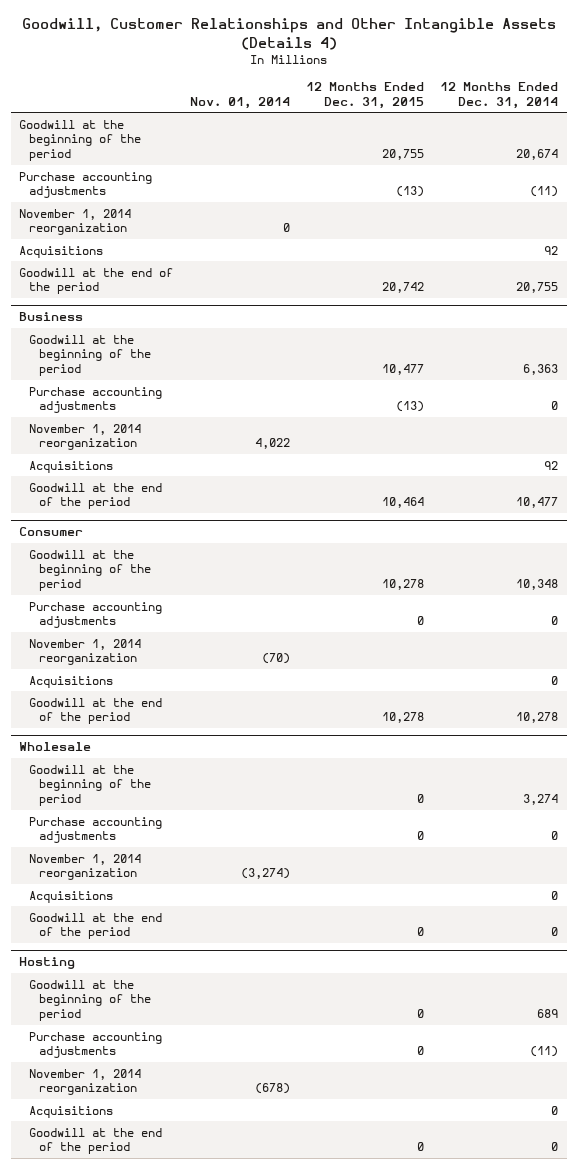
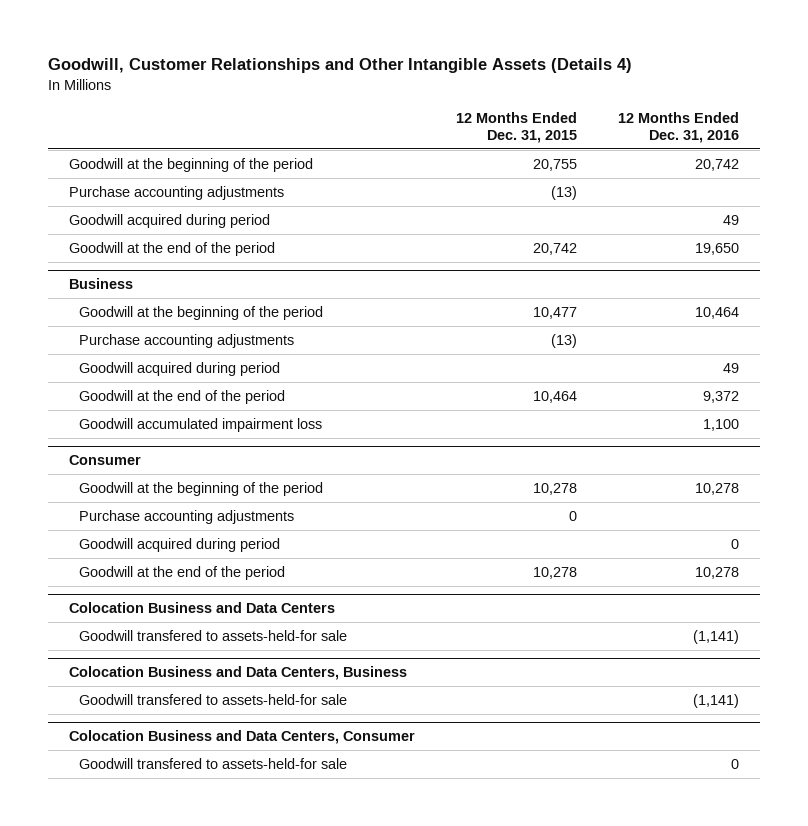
[189,96,290,109] Nov. 01, 2014 -> none
[440,81,559,109] 12 Months Ended Dec. 31, 2014 -> none
none -> [618,111,740,143] 12 Months Ended Dec. 31, 2016
[19,208,132,236] November 1, 2014 reorganization -> none
[19,245,104,258] Acquisitions -> [68,213,270,228] Goodwill acquired during period
[29,423,142,451] November 1, 2014 reorganization -> none
[29,460,114,473] Acquisitions -> [79,361,281,376] Goodwill acquired during period
none -> [79,417,323,432] Goodwill accumulated impairment loss
[29,638,142,666] November 1, 2014 reorganization -> none
[29,675,114,688] Acquisitions -> [79,537,281,552] Goodwill acquired during period
[19,741,92,751] Wholesale -> none
[29,764,151,807] Goodwill at the beginning of the period -> none
[29,816,163,844] Purchase accounting adjustments -> none
[29,853,142,881] November 1, 2014 reorganization -> none
[29,890,114,903] Acquisitions -> none
[29,912,163,940] Goodwill at the end of the period -> none
[19,956,76,969] Hosting -> none
[29,979,151,1022] Goodwill at the beginning of the period -> none
[29,1031,163,1059] Purchase accounting adjustments -> none
[29,1068,142,1096] November 1, 2014 reorganization -> none
[29,1105,114,1118] Acquisitions -> none
[29,1127,163,1155] Goodwill at the end of the period -> none
none -> [68,602,335,614] Colocation Business and Data Centers
none -> [79,629,348,641] Goodwill transfered to assets-held-for sale
none -> [68,666,407,681] Colocation Business and Data Centers, Business
none -> [79,693,348,705] Goodwill transfered to assets-held-for sale
none -> [68,730,415,745] Colocation Business and Data Centers, Consumer
none -> [79,757,348,769] Goodwill transfered to assets-held-for sale

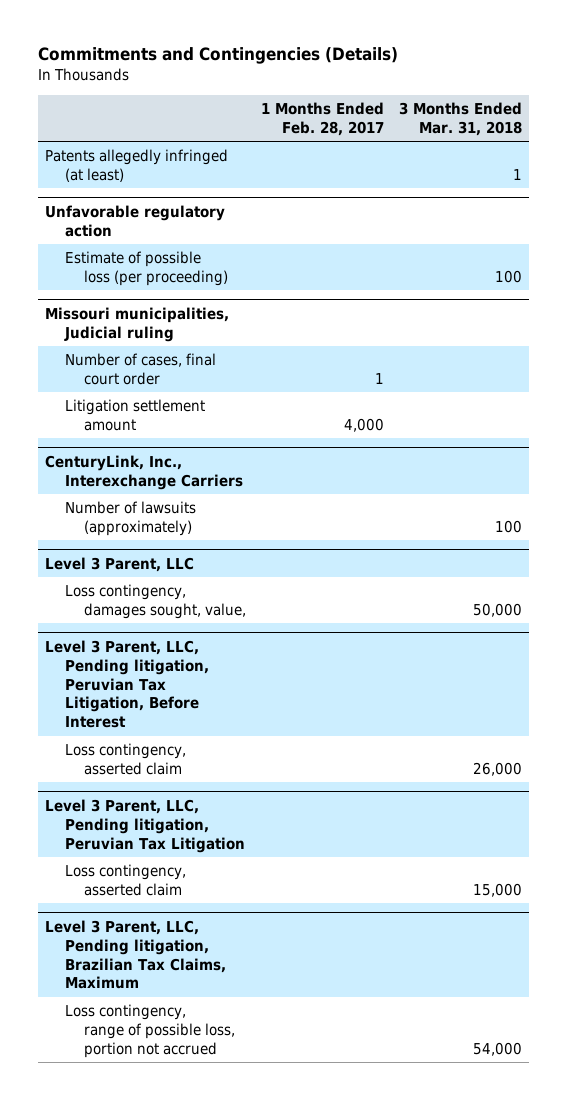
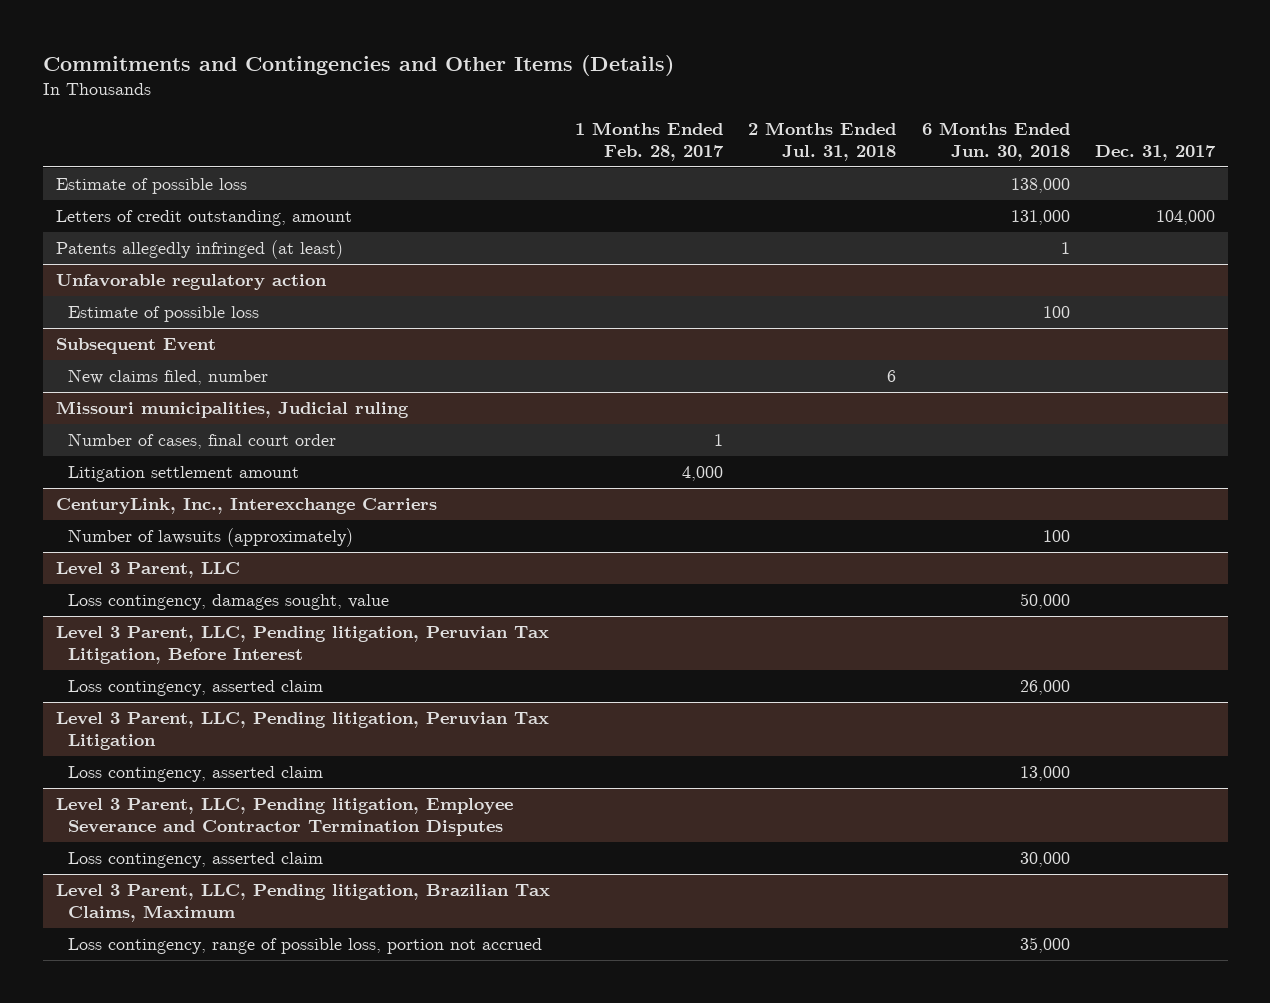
[37,47,398,65] Commitments and Contingencies (Details) -> [42,54,674,76] Commitments and Contingencies and Other Items (Details)
[398,101,522,136] 3 Months Ended Mar. 31, 2018 -> none
none -> [748,121,897,161] 2 Months Ended Jul. 31, 2018
none -> [921,121,1070,161] 6 Months Ended Jun. 30, 2018
none -> [1094,144,1216,161] Dec. 31, 2017
none -> [55,178,247,195] Estimate of possible loss
none -> [55,210,352,227] Letters of credit outstanding, amount
[64,251,229,287] Estimate of possible loss (per proceeding) -> [68,306,260,323] Estimate of possible loss
none -> [55,338,216,355] Subsequent Event
none -> [68,369,269,386] New claims filed, number
[64,584,247,620] Loss contingency, damages sought, value, -> [68,594,390,611] Loss contingency, damages sought, value
none -> [55,798,513,837] Level 3 Parent, LLC, Pending litigation, Employee Severance and Contractor Termination Disputes
none -> [68,852,324,869] Loss contingency, asserted claim

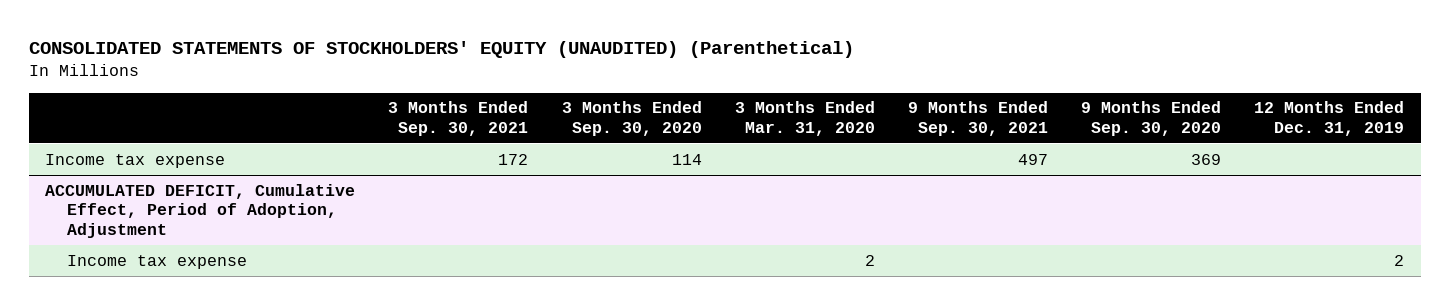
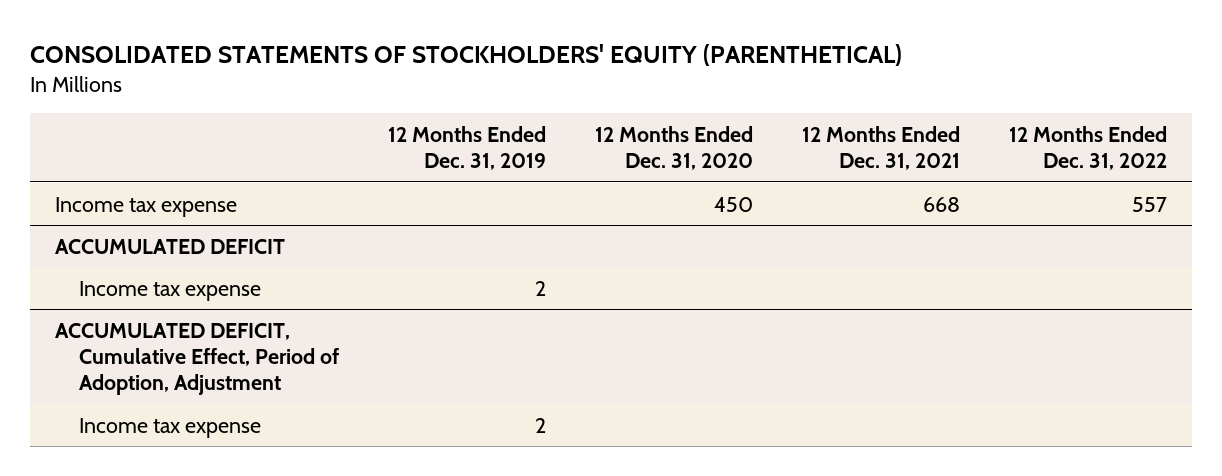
[28,41,854,59] CONSOLIDATED STATEMENTS OF STOCKHOLDERS' EQUITY (UNAUDITED) (Parenthetical) -> [30,44,903,67] CONSOLIDATED STATEMENTS OF STOCKHOLDERS' EQUITY (PARENTHETICAL)
[388,101,529,136] 3 Months Ended Sep. 30, 2021 -> none
[561,101,702,136] 3 Months Ended Sep. 30, 2020 -> none
[734,101,875,136] 3 Months Ended Mar. 31, 2020 -> none
[907,101,1048,136] 9 Months Ended Sep. 30, 2021 -> none
[1081,101,1222,136] 9 Months Ended Sep. 30, 2020 -> none
none -> [595,125,754,170] 12 Months Ended Dec. 31, 2020
none -> [802,125,961,170] 12 Months Ended Dec. 31, 2021
none -> [1009,125,1168,170] 12 Months Ended Dec. 31, 2022
none -> [54,238,285,254] ACCUMULATED DEFICIT
none -> [78,280,261,301] Income tax expense

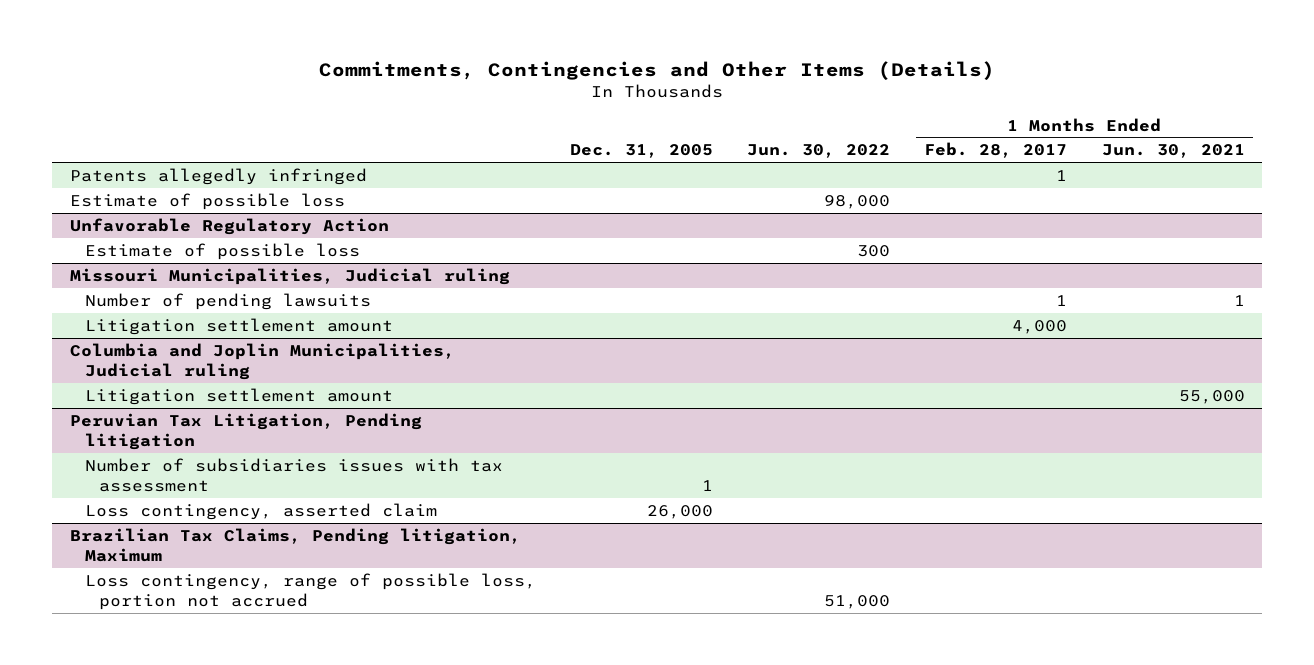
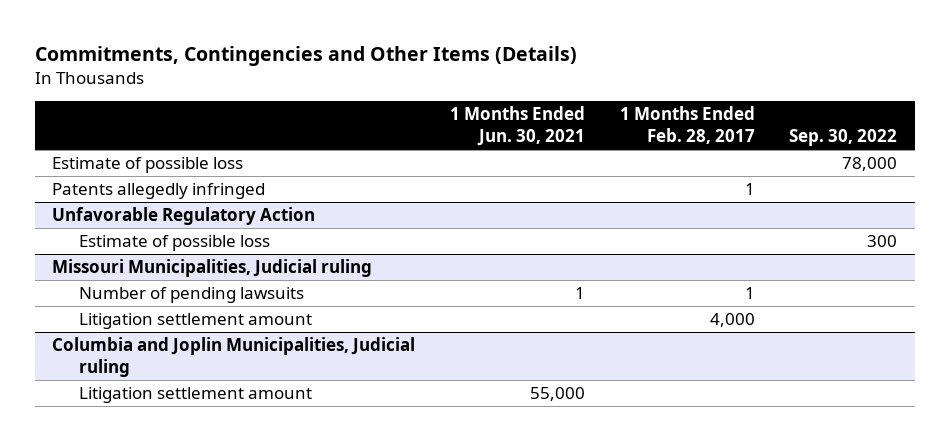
[569,144,713,159] Dec. 31, 2005 -> none
[747,144,891,159] Jun. 30, 2022 -> none
none -> [789,129,898,147] Sep. 30, 2022
[69,167,367,185] Patents allegedly infringed -> [51,183,265,200] Patents allegedly infringed
[69,412,422,450] Peruvian Tax Litigation, Pending litigation -> none
[84,457,503,492] Number of subsidiaries issues with tax assessment -> none
[84,502,437,520] Loss contingency, asserted claim -> none
[69,527,521,562] Brazilian Tax Claims, Pending litigation, Maximum -> none
[84,572,536,610] Loss contingency, range of possible loss, portion not accrued -> none

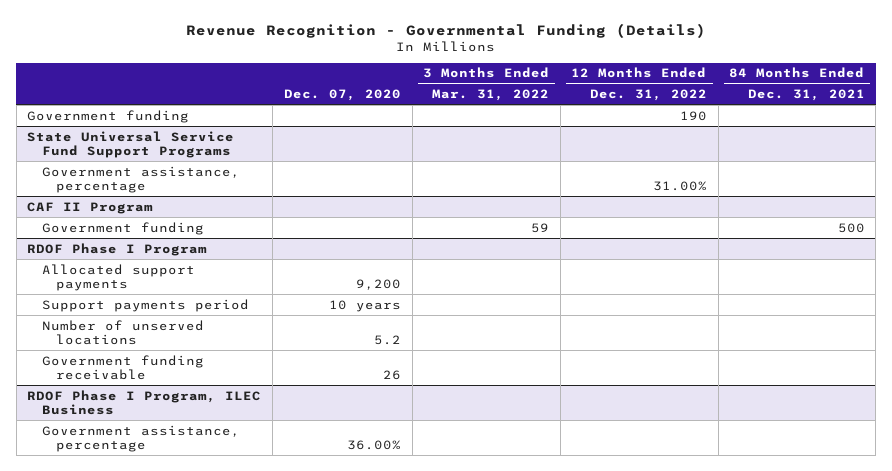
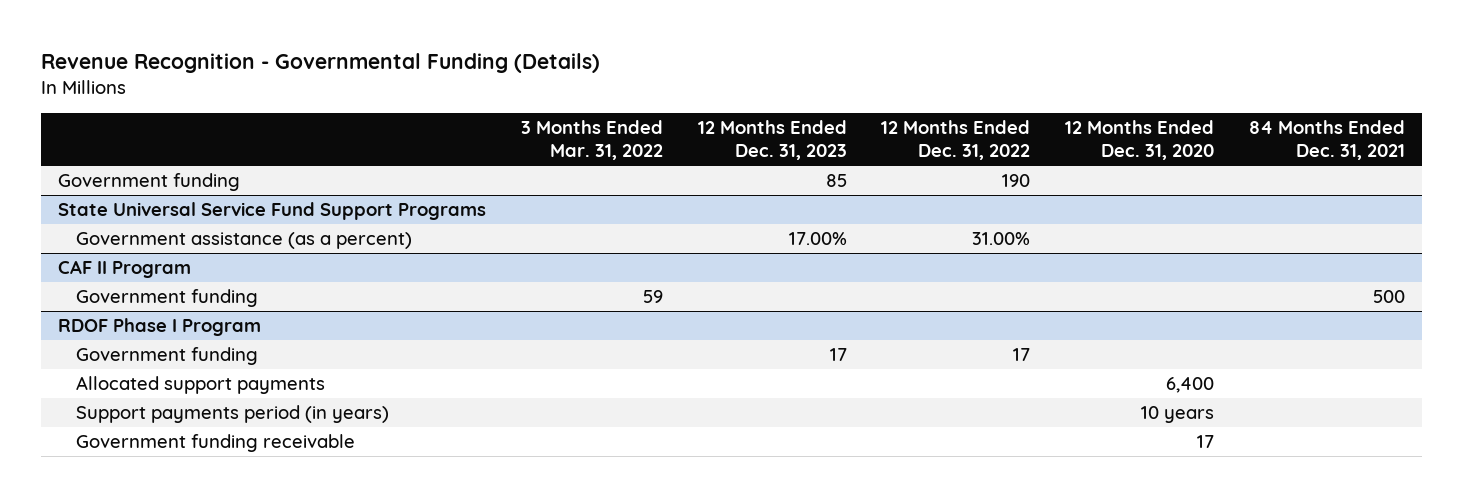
[283,88,401,101] Dec. 07, 2020 -> none
none -> [697,119,847,161] 12 Months Ended Dec. 31, 2023
none -> [1065,119,1215,161] 12 Months Ended Dec. 31, 2020
[41,165,240,194] Government assistance, percentage -> [75,232,412,250] Government assistance (as a percent)
none -> [75,347,258,366] Government funding
[41,319,204,346] Number of unserved locations -> none
[41,298,249,312] Support payments period -> [75,405,389,424] Support payments period (in years)
[27,389,262,416] RDOF Phase I Program, ILEC Business -> none
[41,424,240,453] Government assistance, percentage -> none

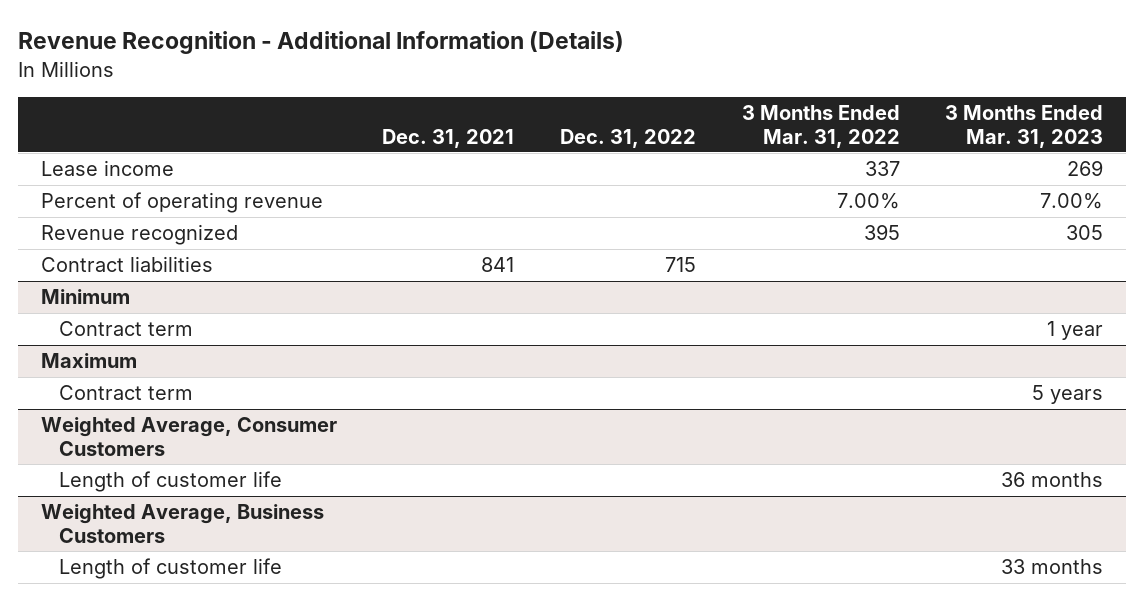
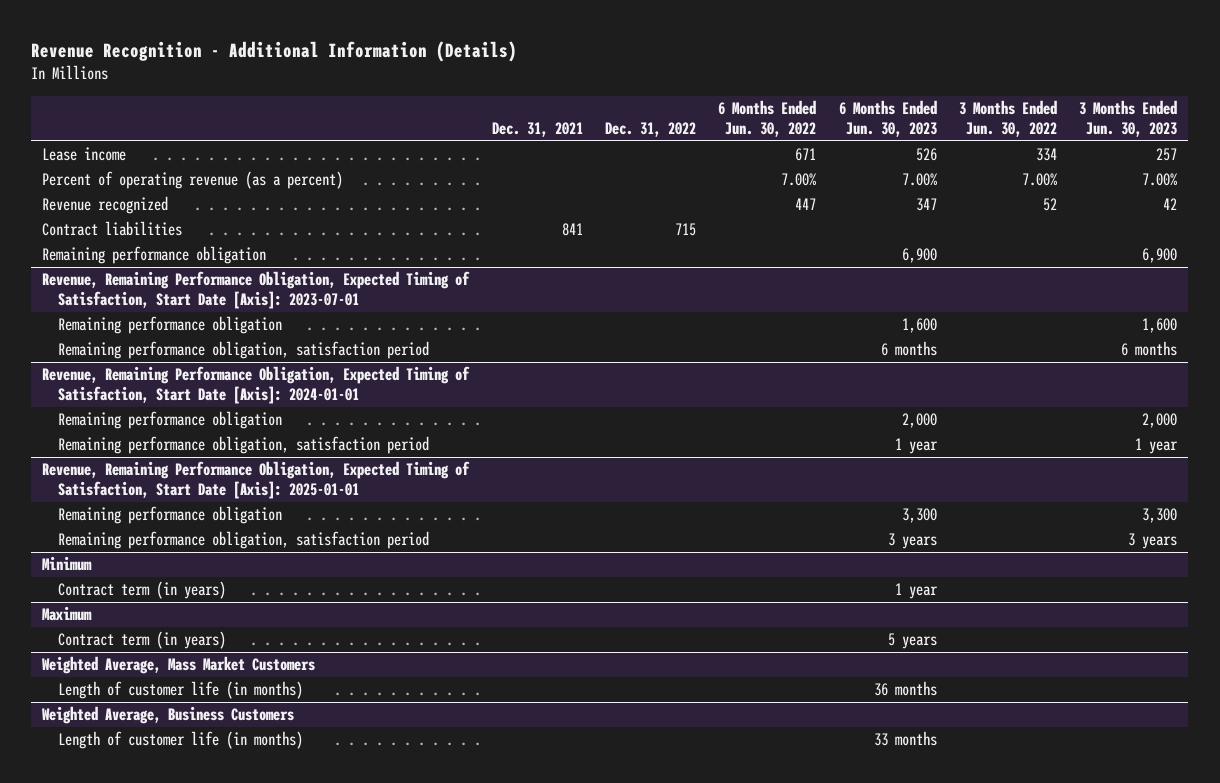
[741,104,900,148] 3 Months Ended Mar. 31, 2022 -> none
[945,104,1104,148] 3 Months Ended Mar. 31, 2023 -> none
none -> [718,100,817,137] 6 Months Ended Jun. 30, 2022
none -> [838,100,937,137] 6 Months Ended Jun. 30, 2023
none -> [958,100,1057,137] 3 Months Ended Jun. 30, 2022
none -> [1079,100,1178,137] 3 Months Ended Jun. 30, 2023
[40,192,323,214] Percent of operating revenue -> [42,171,344,190] Percent of operating revenue (as a percent)
none -> [42,246,267,265] Remaining performance obligation
none -> [42,271,471,309] Revenue, Remaining Performance Obligation, Expected Timing of Satisfaction, Start Date [Axis]: 2023-07-01
none -> [58,316,283,335] Remaining performance obligation
none -> [58,341,430,360] Remaining performance obligation, satisfaction period
none -> [42,366,471,404] Revenue, Remaining Performance Obligation, Expected Timing of Satisfaction, Start Date [Axis]: 2024-01-01
none -> [58,411,283,430] Remaining performance obligation
none -> [58,436,430,455] Remaining performance obligation, satisfaction period
none -> [42,461,471,499] Revenue, Remaining Performance Obligation, Expected Timing of Satisfaction, Start Date [Axis]: 2025-01-01
none -> [58,506,283,525] Remaining performance obligation
none -> [58,531,430,550] Remaining performance obligation, satisfaction period
[59,321,194,337] Contract term -> [58,581,227,600] Contract term (in years)
[59,385,194,401] Contract term -> [58,631,227,650] Contract term (in years)
[40,417,337,456] Weighted Average, Consumer Customers -> [42,656,316,675] Weighted Average, Mass Market Customers
[59,471,283,493] Length of customer life -> [58,681,304,700] Length of customer life (in months)
[59,558,283,580] Length of customer life -> [58,731,304,750] Length of customer life (in months)

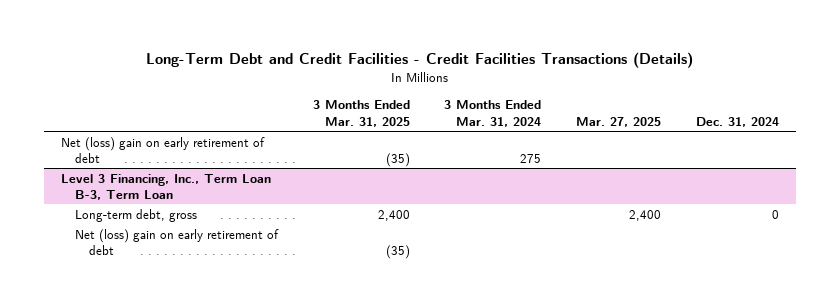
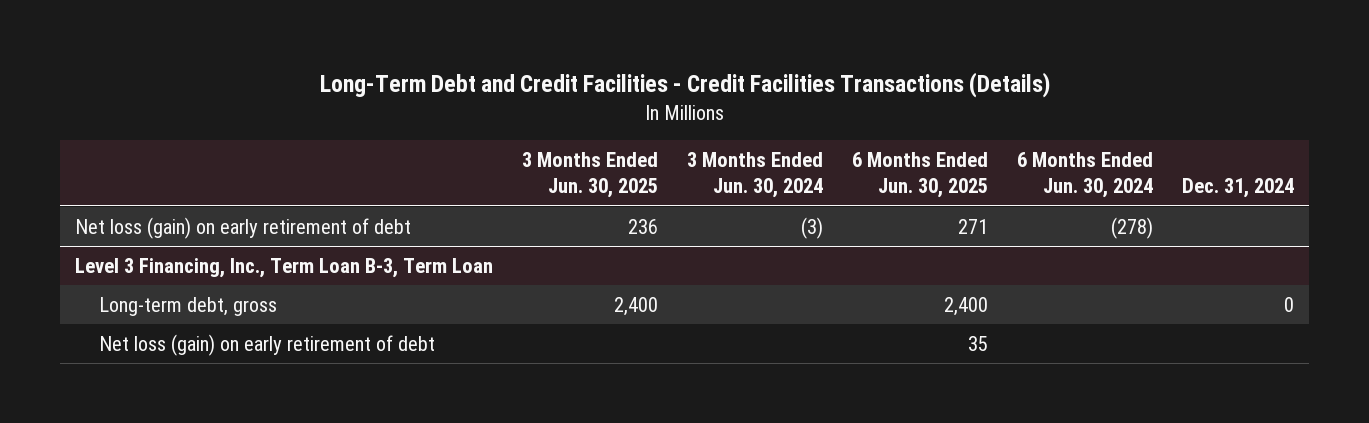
[312,100,410,127] 3 Months Ended Mar. 31, 2025 -> none
[444,100,542,127] 3 Months Ended Mar. 31, 2024 -> none
[576,116,662,127] Mar. 27, 2025 -> none
none -> [522,152,659,199] 3 Months Ended Jun. 30, 2025
none -> [687,152,824,199] 3 Months Ended Jun. 30, 2024
none -> [852,152,989,199] 6 Months Ended Jun. 30, 2025
none -> [1017,152,1154,199] 6 Months Ended Jun. 30, 2024
[60,136,265,163] Net (loss) gain on early retirement of debt -> [75,216,412,239] Net loss (gain) on early retirement of debt
[75,228,280,255] Net (loss) gain on early retirement of debt -> [99,333,436,356] Net loss (gain) on early retirement of debt

